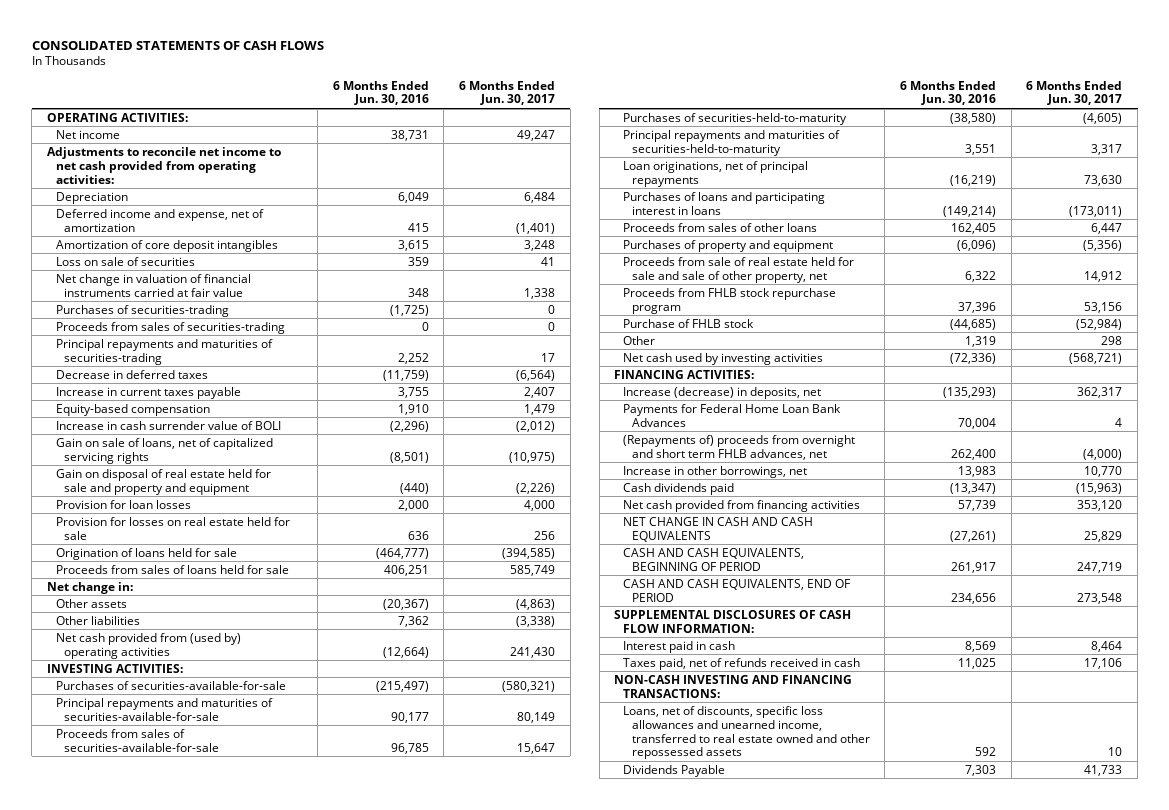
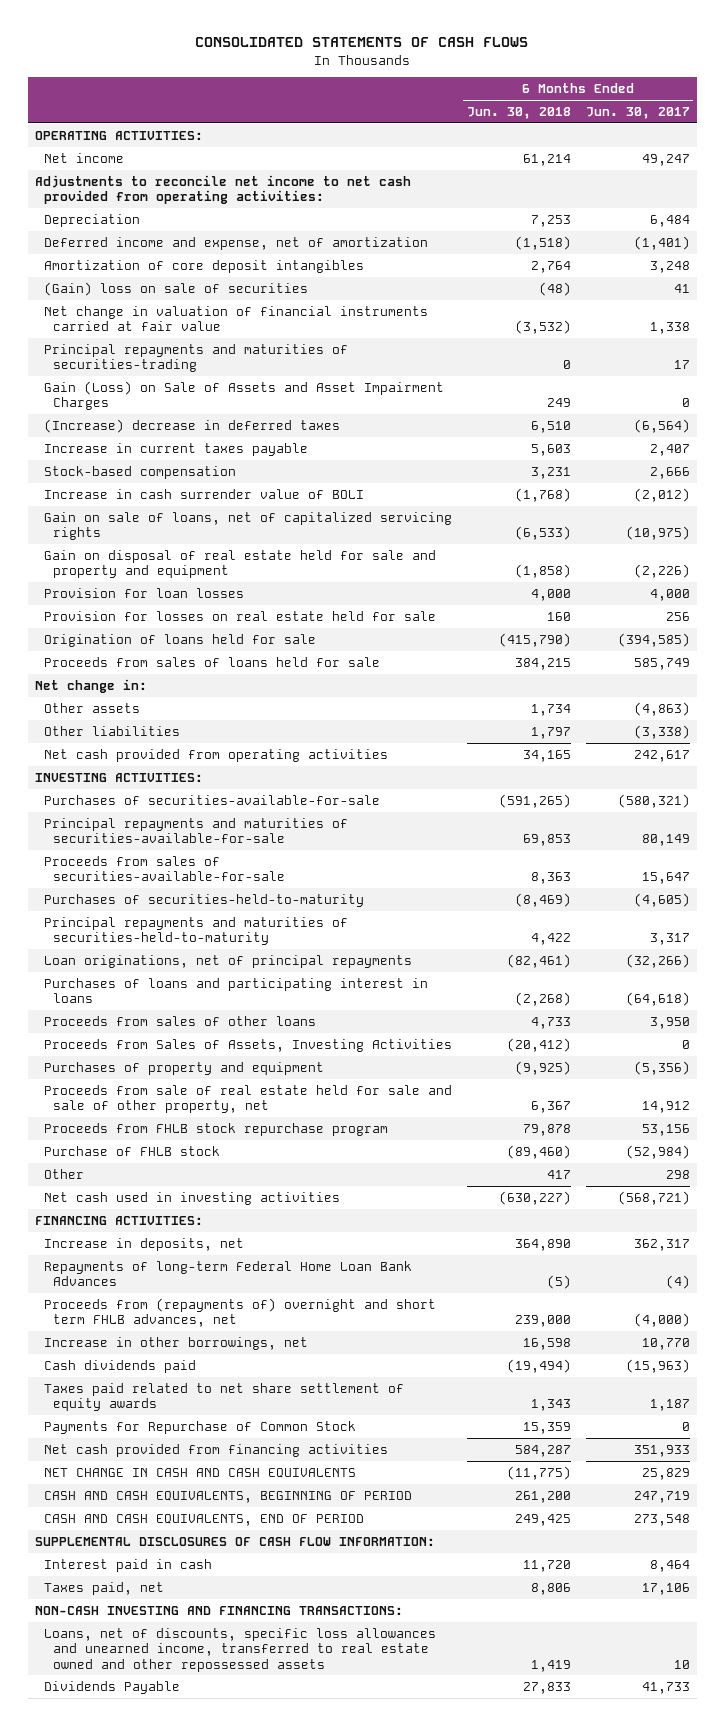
[332,80,429,106] 6 Months Ended Jun. 30, 2016 -> none
none -> [466,107,571,120] Jun. 30, 2018
[55,256,195,266] Loss on sale of securities -> [44,281,309,296] (Gain) loss on sale of securities
[55,304,229,317] Purchases of securities-trading -> none
[55,321,285,334] Proceeds from sales of securities-trading -> none
none -> [44,380,445,411] Gain (Loss) on Sale of Assets and Asset Impairment Charges
[55,369,208,379] Decrease in deferred taxes -> [44,418,341,433] (Increase) decrease in deferred taxes
[55,403,210,416] Equity-based compensation -> [44,465,237,479] Stock-based compensation
[524,403,556,415] 1,479 -> [649,466,690,479] 2,666
[55,632,241,659] Net cash provided from (used by) operating activities -> [44,748,389,762] Net cash provided from operating activities
[510,646,556,658] 241,430 -> [633,749,690,762] 242,617
[1084,174,1123,186] 73,630 -> [625,953,690,968] (32,266)
[1069,205,1123,217] (173,011) -> [625,992,690,1007] (64,618)
[1091,222,1123,234] 6,447 -> [649,1016,690,1029] 3,950
none -> [44,1038,453,1052] Proceeds from Sales of Assets, Investing Activities
[623,352,824,365] Net cash used by investing activities -> [44,1191,341,1205] Net cash used in investing activities
[623,386,822,399] Increase (decrease) in deposits, net -> [44,1237,245,1251] Increase in deposits, net
[623,403,842,427] Payments for Federal Home Loan Bank Advances -> [44,1260,413,1287] Repayments of long-term Federal Home Loan Bank Advances
[1115,417,1123,427] 4 -> [665,1275,690,1290] (4)
[623,434,856,460] (Repayments of) proceeds from overnight and short term FHLB advances, net -> [44,1297,437,1328] Proceeds from (repayments of) overnight and short term FHLB advances, net
none -> [44,1382,405,1412] Taxes paid related to net share settlement of equity awards
none -> [44,1420,357,1434] Payments for Repurchase of Common Stock
[1077,499,1123,511] 353,120 -> [633,1444,690,1457] 351,933
[623,657,861,670] Taxes paid, net of refunds received in cash -> [44,1581,165,1595] Taxes paid, net

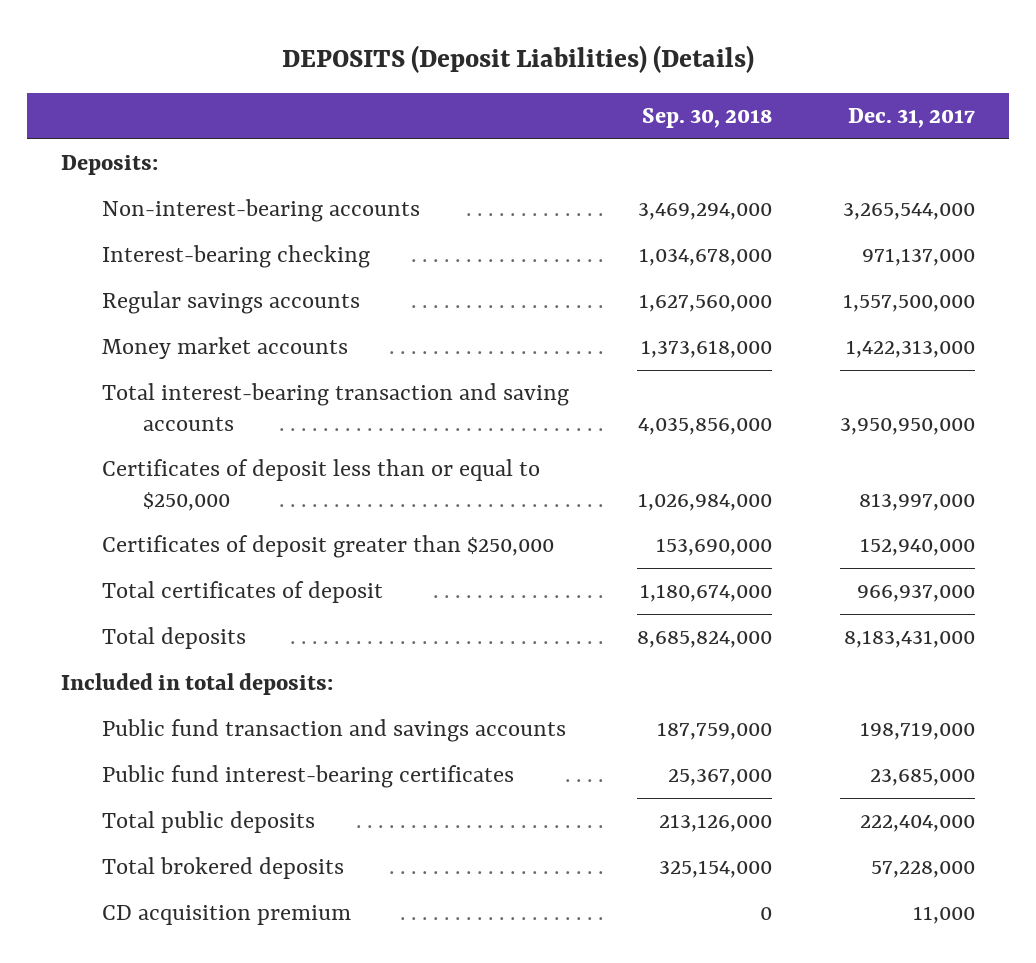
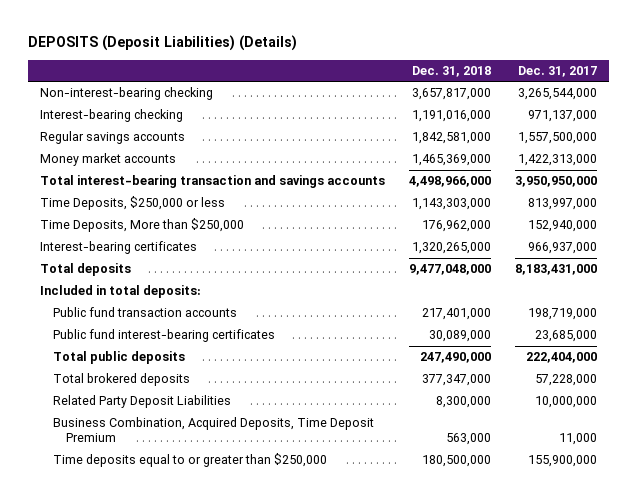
[642,108,773,129] Sep. 30, 2018 -> none
none -> [412,65,492,77] Dec. 31, 2018
[61,155,159,176] Deposits: -> none
[102,199,421,223] Non-interest-bearing accounts -> [40,87,214,101] Non-interest-bearing checking
[102,383,570,431] Total interest-bearing transaction and saving accounts -> [40,175,386,189] Total interest-bearing transaction and savings accounts
[102,459,541,511] Certificates of deposit less than or equal to $250,000 -> [40,196,226,211] Time Deposits, $250,000 or less
[102,535,555,559] Certificates of deposit greater than $250,000 -> [40,218,245,233] Time Deposits, More than $250,000
[102,581,384,604] Total certificates of deposit -> [40,241,198,255] Interest-bearing certificates
[102,719,567,743] Public fund transaction and savings accounts -> [53,307,238,318] Public fund transaction accounts
none -> [53,395,232,409] Related Party Deposit Liabilities
[102,905,352,926] CD acquisition premium -> [53,417,375,443] Business Combination, Acquired Deposits, Time Deposit Premium
none -> [53,453,328,468] Time deposits equal to or greater than $250,000

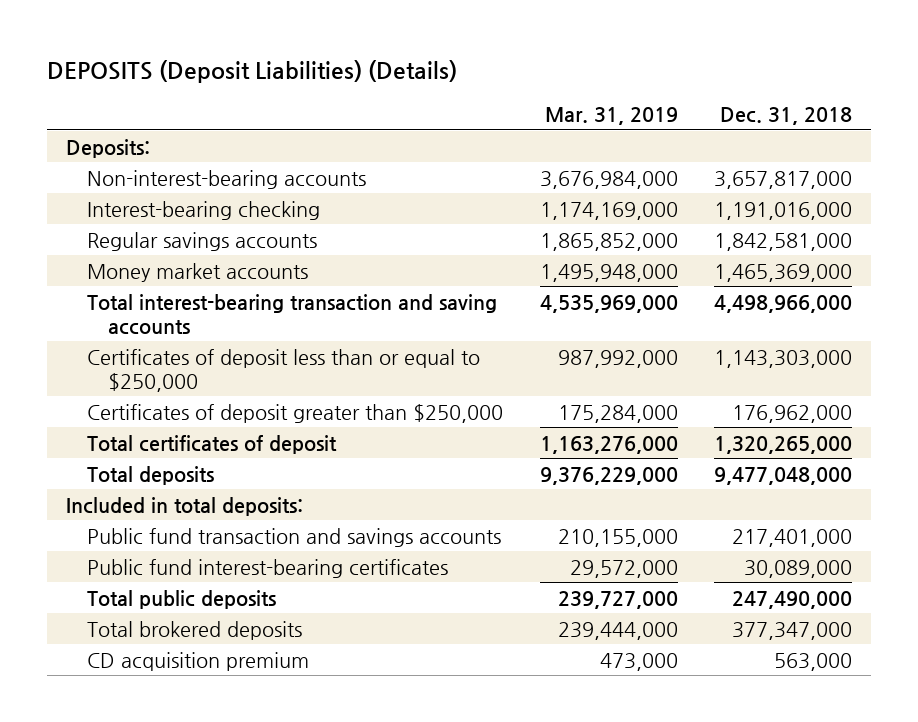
[518,65,598,77] Dec. 31, 2017 -> none
none -> [544,106,678,125] Mar. 31, 2019
none -> [65,138,150,158] Deposits:
[40,87,214,101] Non-interest-bearing checking -> [86,169,366,189] Non-interest-bearing accounts
[40,175,386,189] Total interest-bearing transaction and savings accounts -> [86,293,497,335] Total interest-bearing transaction and saving accounts
[40,196,226,211] Time Deposits, $250,000 or less -> [86,348,480,392] Certificates of deposit less than or equal to $250,000
[40,218,245,233] Time Deposits, More than $250,000 -> [86,403,503,423] Certificates of deposit greater than $250,000
[40,241,198,255] Interest-bearing certificates -> [86,434,337,454] Total certificates of deposit
[53,307,238,318] Public fund transaction accounts -> [86,527,501,547] Public fund transaction and savings accounts
[53,395,232,409] Related Party Deposit Liabilities -> none
[53,453,328,468] Time deposits equal to or greater than $250,000 -> none
[53,417,375,443] Business Combination, Acquired Deposits, Time Deposit Premium -> [86,651,309,671] CD acquisition premium

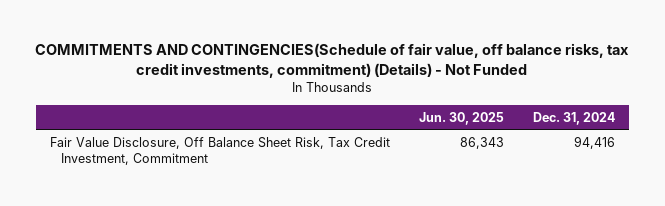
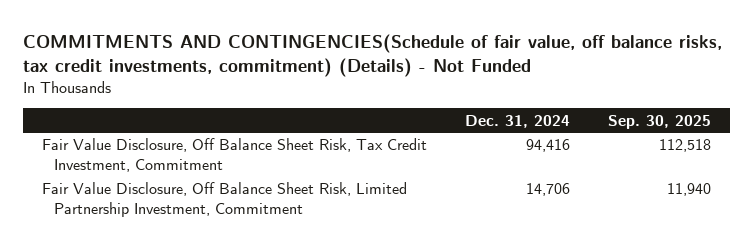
[418,111,504,125] Jun. 30, 2025 -> none
none -> [607,114,711,129] Sep. 30, 2025
none -> [42,182,408,218] Fair Value Disclosure, Off Balance Sheet Risk, Limited Partnership Investment, Commitment

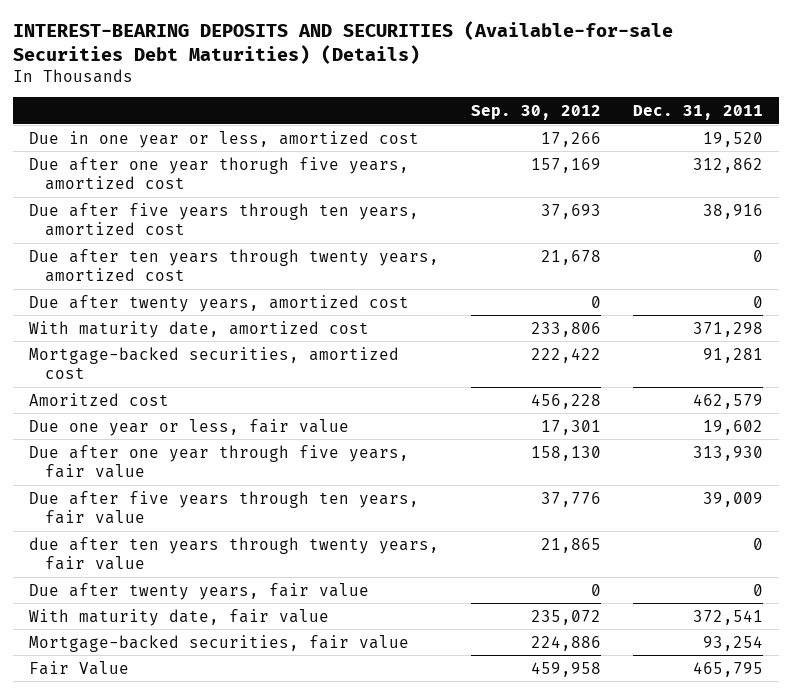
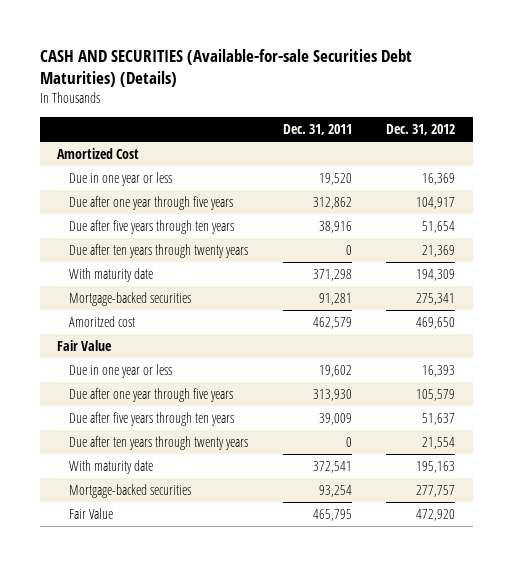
[12,20,673,64] INTEREST-BEARING DEPOSITS AND SECURITIES (Available-for-sale Securities Debt Maturities) (Details) -> [39,48,412,87] CASH AND SECURITIES (Available-for-sale Securities Debt Maturities) (Details)
[471,104,602,120] Sep. 30, 2012 -> none
none -> [386,124,456,136] Dec. 31, 2012
[28,294,409,312] Due after twenty years, amortized cost -> none
none -> [57,148,140,160] Amortized Cost
[28,130,419,148] Due in one year or less, amortized cost -> [68,172,172,187] Due in one year or less
[28,156,409,190] Due after one year thorugh five years, amortized cost -> [68,196,233,211] Due after one year through five years
[28,202,419,236] Due after five years through ten years, amortized cost -> [68,220,234,235] Due after five years through ten years
[28,248,439,282] Due after ten years through twenty years, amortized cost -> [68,244,248,259] Due after ten years through twenty years
[28,320,369,338] With maturity date, amortized cost -> [68,268,153,283] With maturity date
[28,346,399,379] Mortgage-backed securities, amortized cost -> [68,292,191,307] Mortgage-backed securities
[28,582,369,600] Due after twenty years, fair value -> none
none -> [57,340,113,352] Fair Value
[28,418,349,436] Due one year or less, fair value -> [68,364,172,379] Due in one year or less
[28,444,409,478] Due after one year through five years, fair value -> [68,388,233,403] Due after one year through five years
[28,490,419,524] Due after five years through ten years, fair value -> [68,412,234,427] Due after five years through ten years
[28,536,439,570] due after ten years through twenty years, fair value -> [68,436,248,451] Due after ten years through twenty years
[28,608,329,626] With maturity date, fair value -> [68,460,153,475] With maturity date
[28,634,409,652] Mortgage-backed securities, fair value -> [68,484,191,499] Mortgage-backed securities

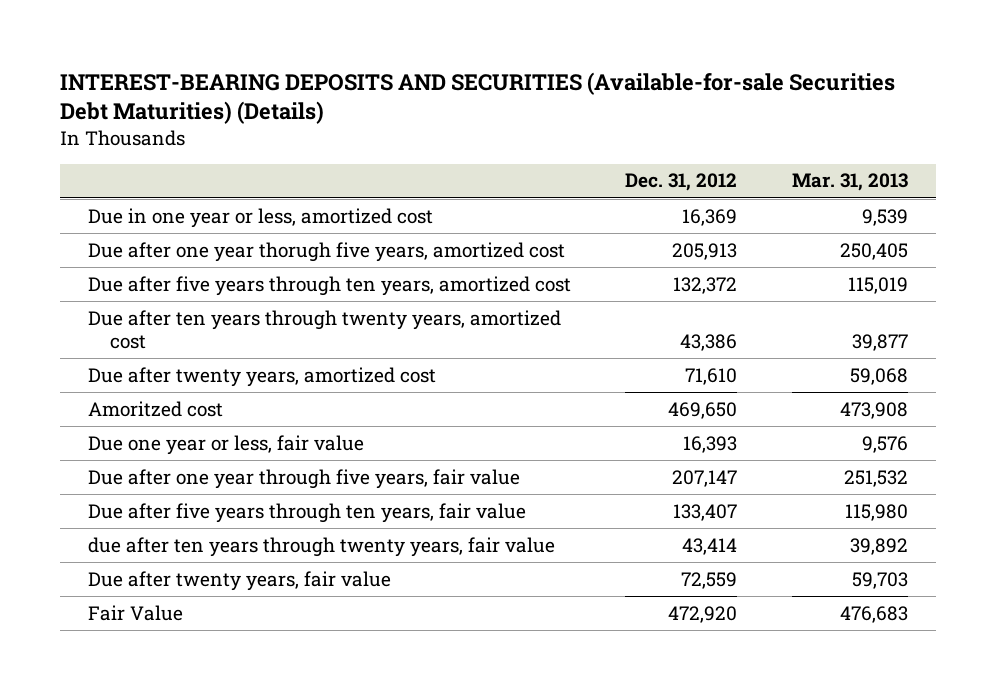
[39,48,412,87] CASH AND SECURITIES (Available-for-sale Securities Debt Maturities) (Details) -> [60,71,896,124] INTEREST-BEARING DEPOSITS AND SECURITIES (Available-for-sale Securities Debt Maturities) (Details)
[282,124,352,136] Dec. 31, 2011 -> none
none -> [792,173,909,192] Mar. 31, 2013
[57,148,140,160] Amortized Cost -> none
[68,268,153,283] With maturity date -> none
[68,292,191,307] Mortgage-backed securities -> none
[68,172,172,187] Due in one year or less -> [87,207,433,228] Due in one year or less, amortized cost
[68,196,233,211] Due after one year through five years -> [87,241,565,262] Due after one year thorugh five years, amortized cost
[416,197,456,210] 104,917 -> [672,242,738,260] 205,913
[68,220,234,235] Due after five years through ten years -> [87,275,571,296] Due after five years through ten years, amortized cost
[422,221,456,234] 51,654 -> [673,276,738,294] 132,372
[68,244,248,259] Due after ten years through twenty years -> [87,309,561,350] Due after ten years through twenty years, amortized cost
[422,245,456,258] 21,369 -> [680,334,738,352] 43,386
none -> [87,366,436,387] Due after twenty years, amortized cost
[57,340,113,352] Fair Value -> none
[68,460,153,475] With maturity date -> none
[68,484,191,499] Mortgage-backed securities -> none
[68,364,172,379] Due in one year or less -> [87,434,364,455] Due one year or less, fair value
[68,388,233,403] Due after one year through five years -> [87,468,520,489] Due after one year through five years, fair value
[416,389,456,402] 105,579 -> [672,469,738,487] 207,147
[68,412,234,427] Due after five years through ten years -> [87,502,526,523] Due after five years through ten years, fair value
[422,413,456,426] 51,637 -> [673,503,738,521] 133,407
[68,436,248,451] Due after ten years through twenty years -> [87,536,555,557] due after ten years through twenty years, fair value
[422,437,456,450] 21,554 -> [682,537,738,555] 43,414
none -> [87,570,391,591] Due after twenty years, fair value

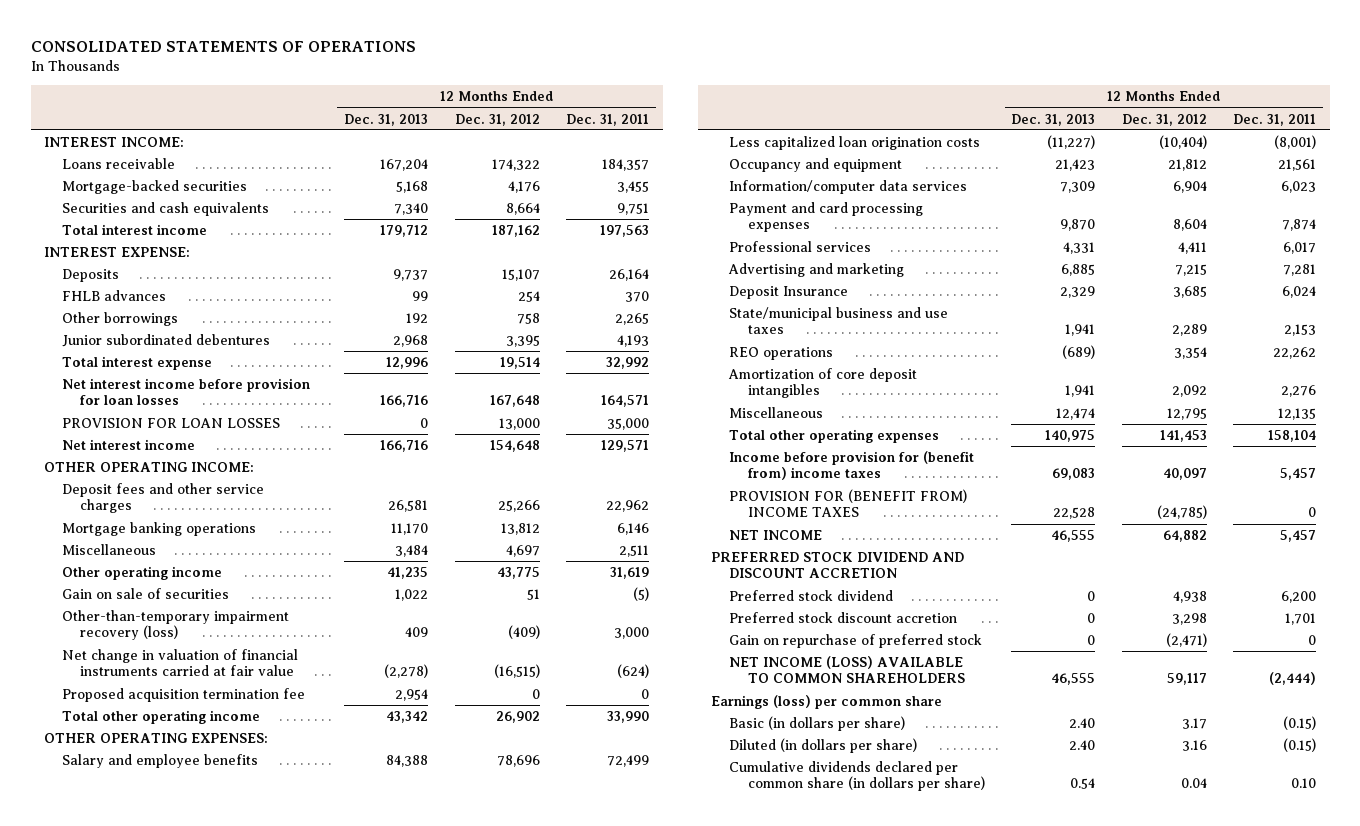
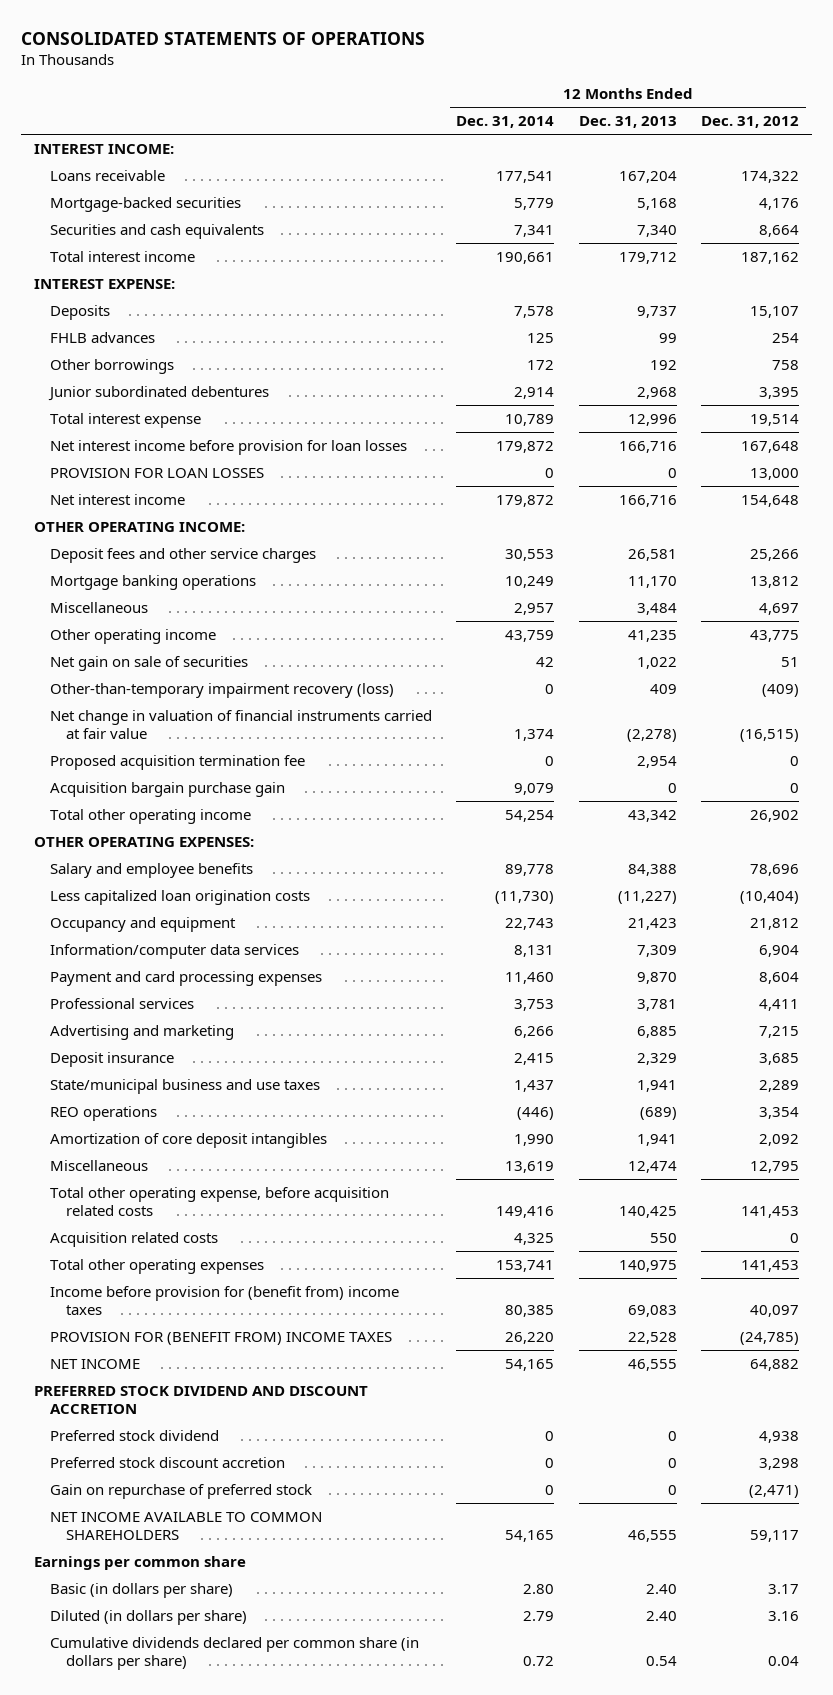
[566,113,650,126] Dec. 31, 2011 -> none
none -> [456,116,555,129] Dec. 31, 2014
[62,587,230,599] Gain on sale of securities -> [49,655,248,671] Net gain on sale of securities
none -> [49,781,285,797] Acquisition bargain purchase gain
[1063,241,1096,254] 4,331 -> [636,998,677,1011] 3,781
[729,285,849,299] Deposit Insurance -> [49,1051,174,1067] Deposit insurance
none -> [49,1186,389,1217] Total other operating expense, before acquisition related costs
none -> [49,1231,218,1247] Acquisition related costs
[729,655,965,684] NET INCOME (LOSS) AVAILABLE TO COMMON SHAREHOLDERS -> [49,1511,322,1541] NET INCOME AVAILABLE TO COMMON SHAREHOLDERS
[711,694,943,709] Earnings (loss) per common share -> [33,1555,246,1570] Earnings per common share

